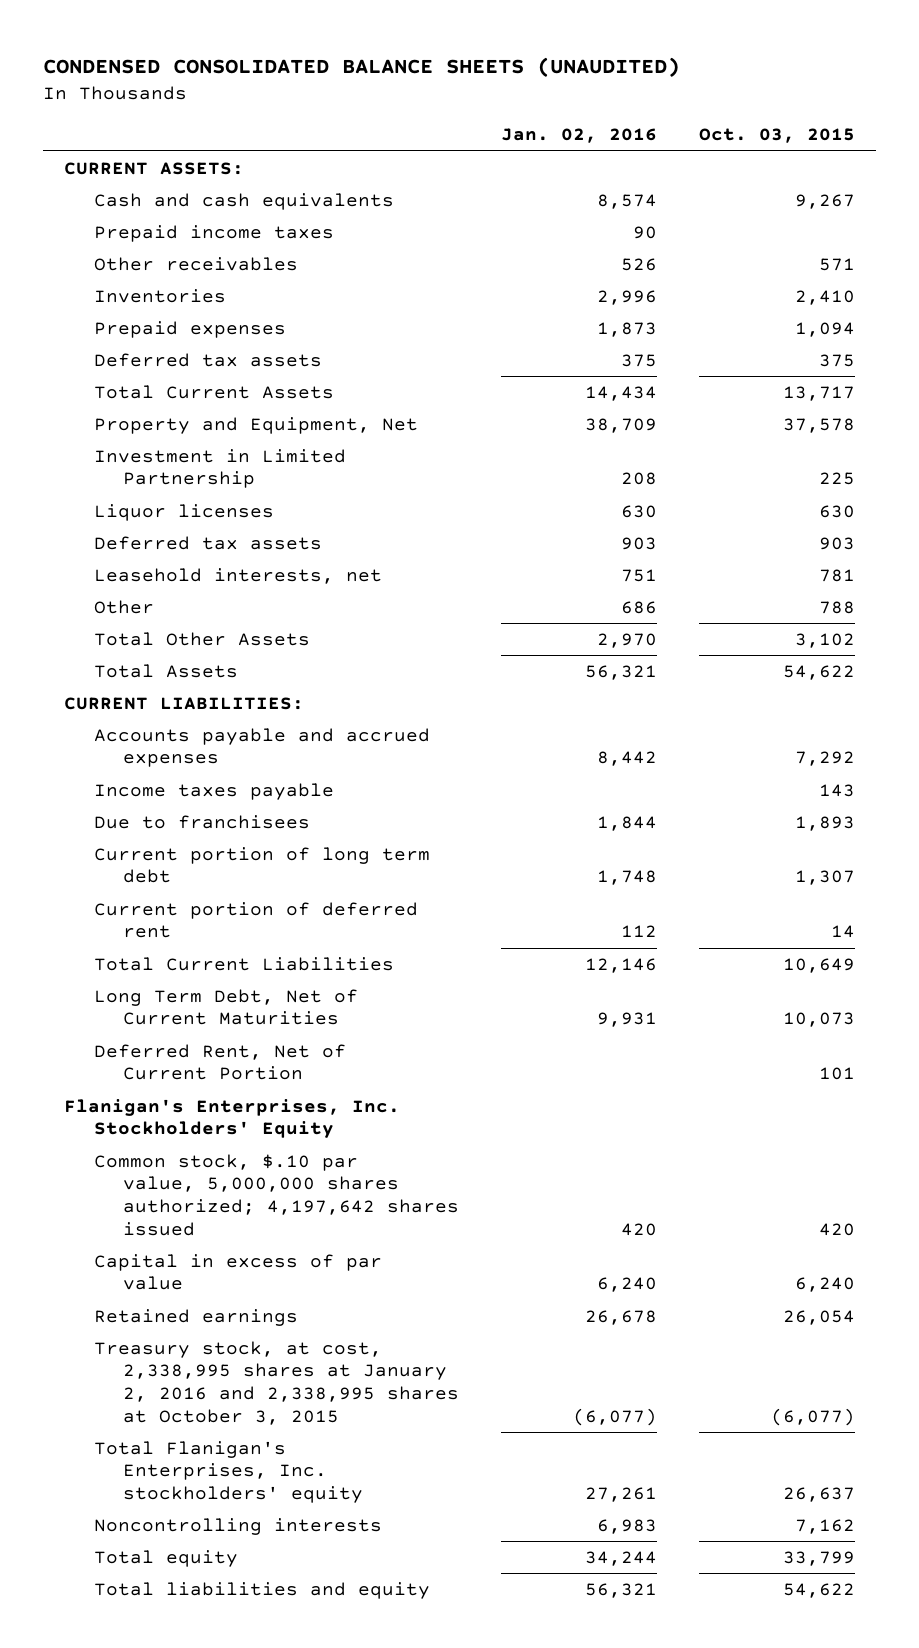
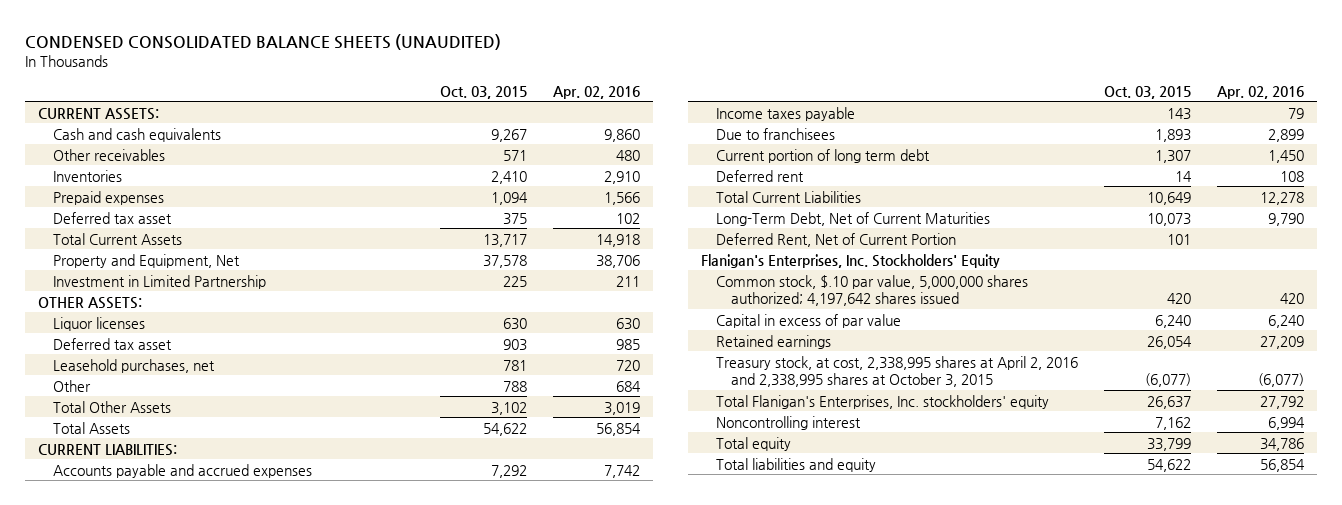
[501,128,658,144] Jan. 02, 2016 -> none
none -> [553,85,641,99] Apr. 02, 2016
[93,224,334,242] Prepaid income taxes -> none
[93,352,322,367] Deferred tax assets -> [52,211,172,224] Deferred tax asset
none -> [37,296,142,309] OTHER ASSETS:
[93,535,322,550] Deferred tax assets -> [52,337,172,350] Deferred tax asset
[93,567,382,584] Leasehold interests, net -> [52,358,215,373] Leasehold purchases, net
[93,901,418,939] Current portion of deferred rent -> [716,169,805,182] Deferred rent
[93,988,358,1026] Long Term Debt, Net of Current Maturities -> [716,211,991,226] Long-Term Debt, Net of Current Maturities
[93,1340,460,1425] Treasury stock, at cost, 2,338,995 shares at January 2, 2016 and 2,338,995 shares at October 3, 2015 -> [716,355,1079,388] Treasury stock, at cost, 2,338,995 shares at April 2, 2016 and 2,338,995 shares at October 3, 2015
[93,1517,382,1535] Noncontrolling interests -> [716,415,862,430] Noncontrolling interest

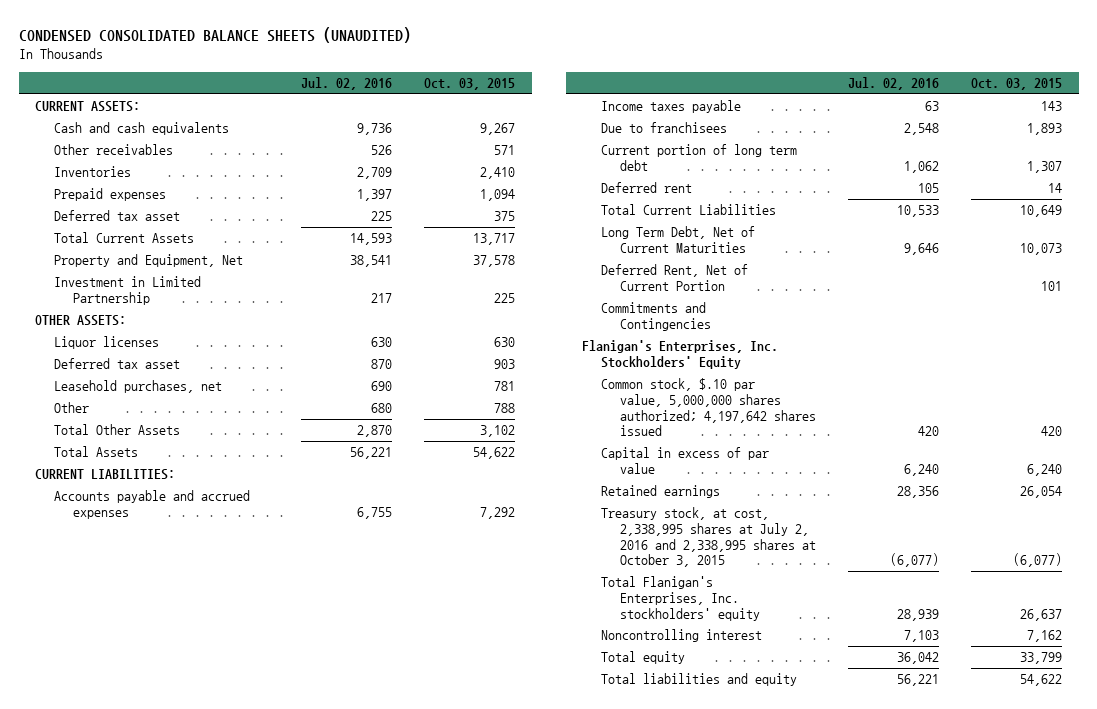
[553,85,641,99] Apr. 02, 2016 -> none
none -> [301,76,393,90] Jul. 02, 2016
[716,211,991,226] Long-Term Debt, Net of Current Maturities -> [600,226,755,253] Long Term Debt, Net of Current Maturities
none -> [600,302,711,331] Commitments and Contingencies
[716,355,1079,388] Treasury stock, at cost, 2,338,995 shares at April 2, 2016 and 2,338,995 shares at October 3, 2015 -> [600,507,816,568] Treasury stock, at cost, 2,338,995 shares at July 2, 2016 and 2,338,995 shares at October 3, 2015

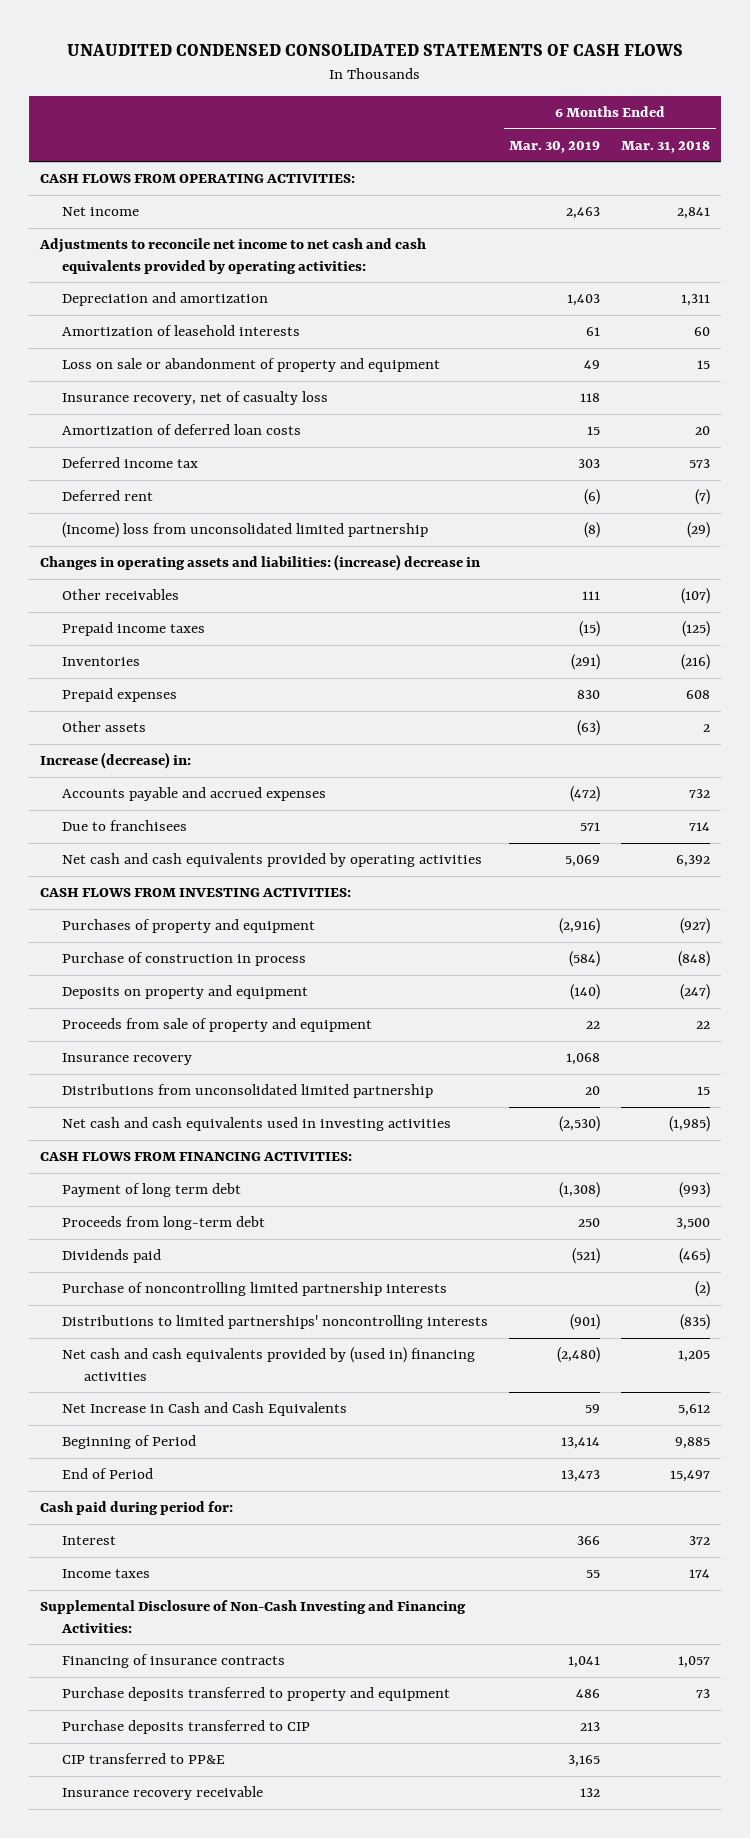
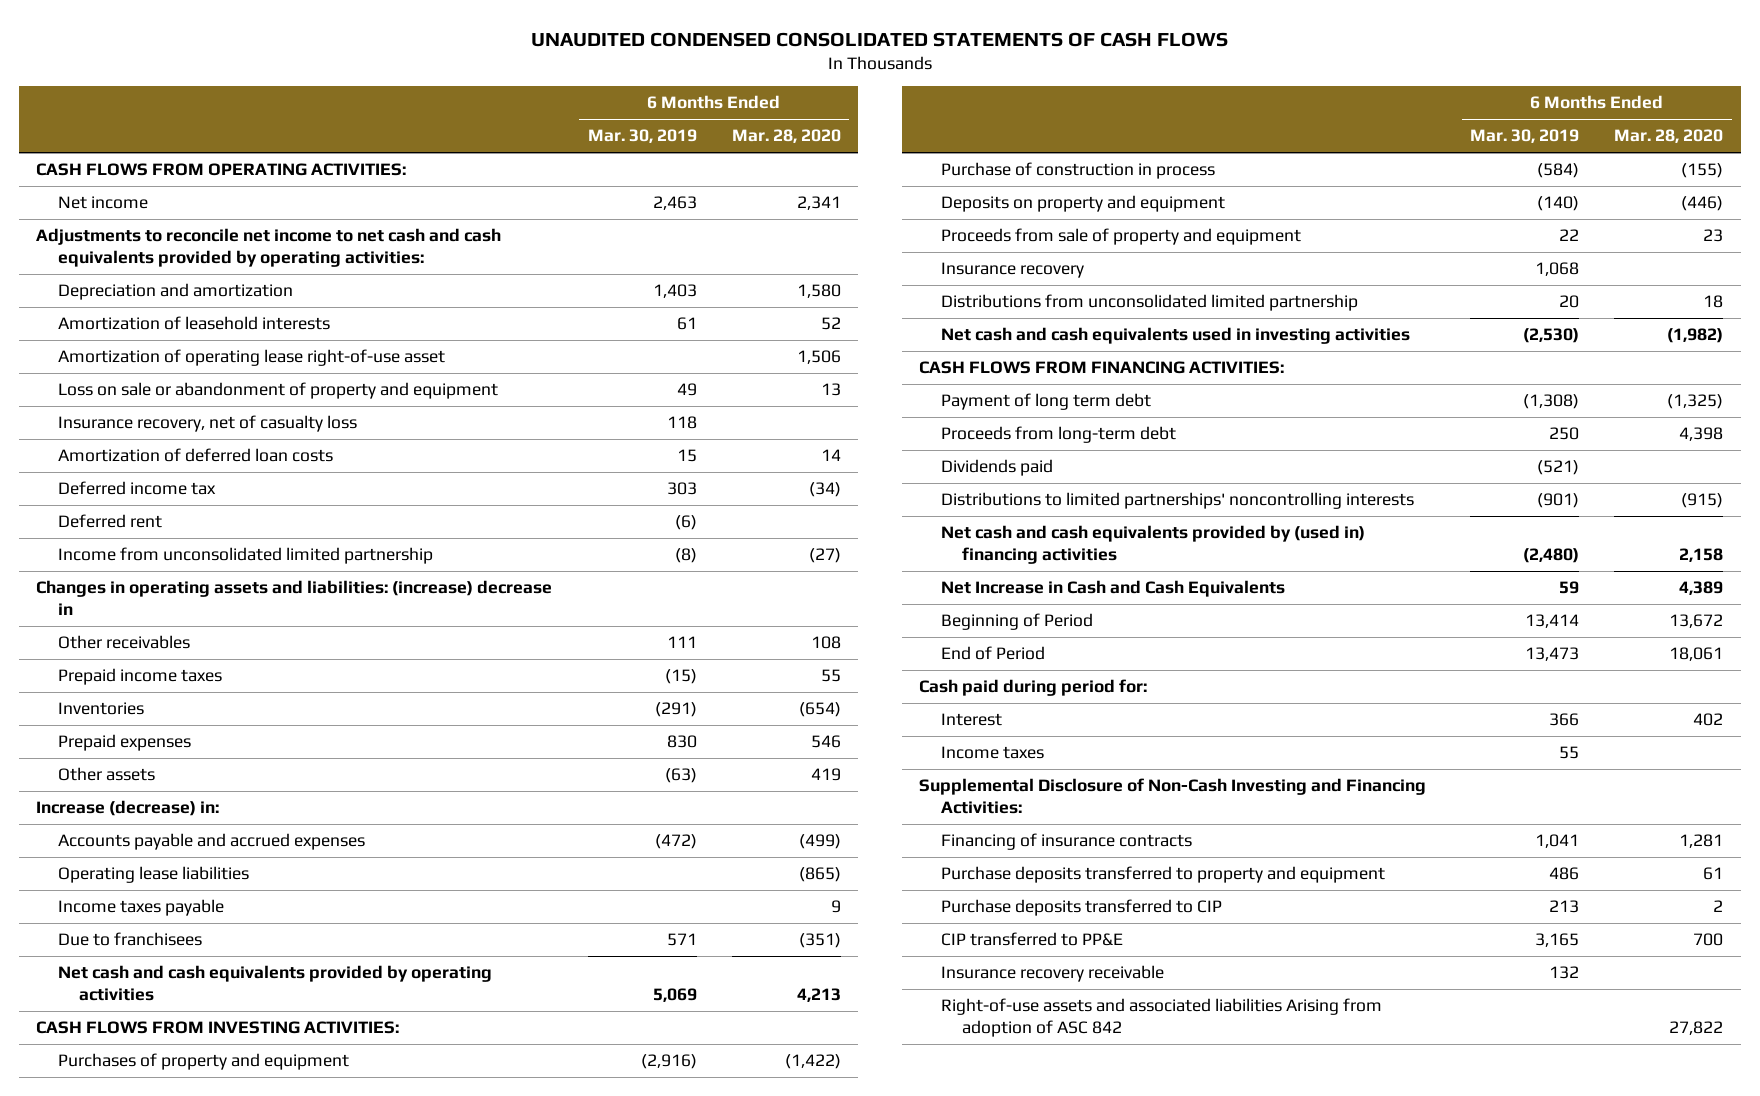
[621,140,711,153] Mar. 31, 2018 -> none
none -> [731,129,841,144] Mar. 28, 2020
none -> [57,349,445,367] Amortization of operating lease right-of-use asset
[61,522,428,539] (Income) loss from unconsolidated limited partnership -> [57,547,433,565] Income from unconsolidated limited partnership
none -> [57,866,249,884] Operating lease liabilities
none -> [57,899,224,917] Income taxes payable
[61,1282,447,1297] Purchase of noncontrolling limited partnership interests -> none
none -> [940,998,1382,1038] Right-of-use assets and associated liabilities Arising from adoption of ASC 842

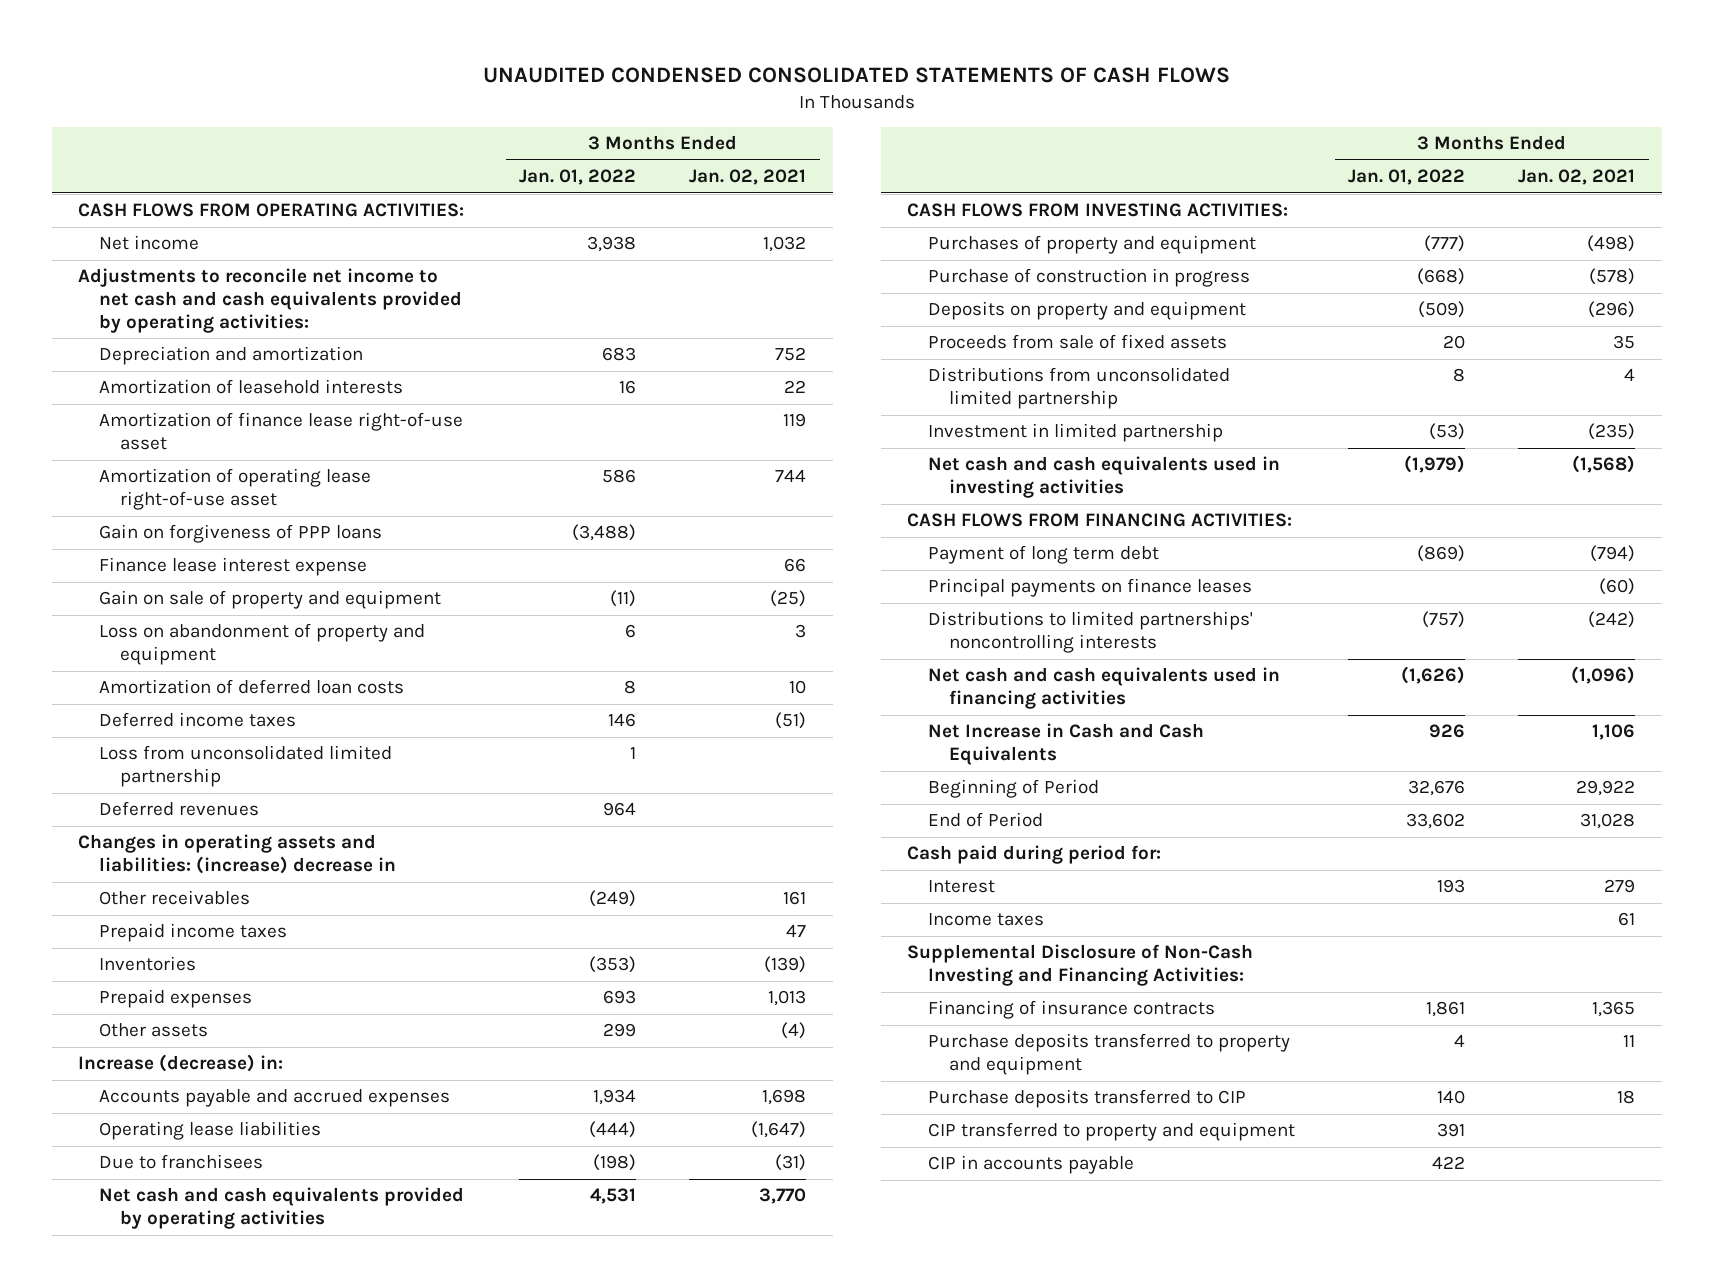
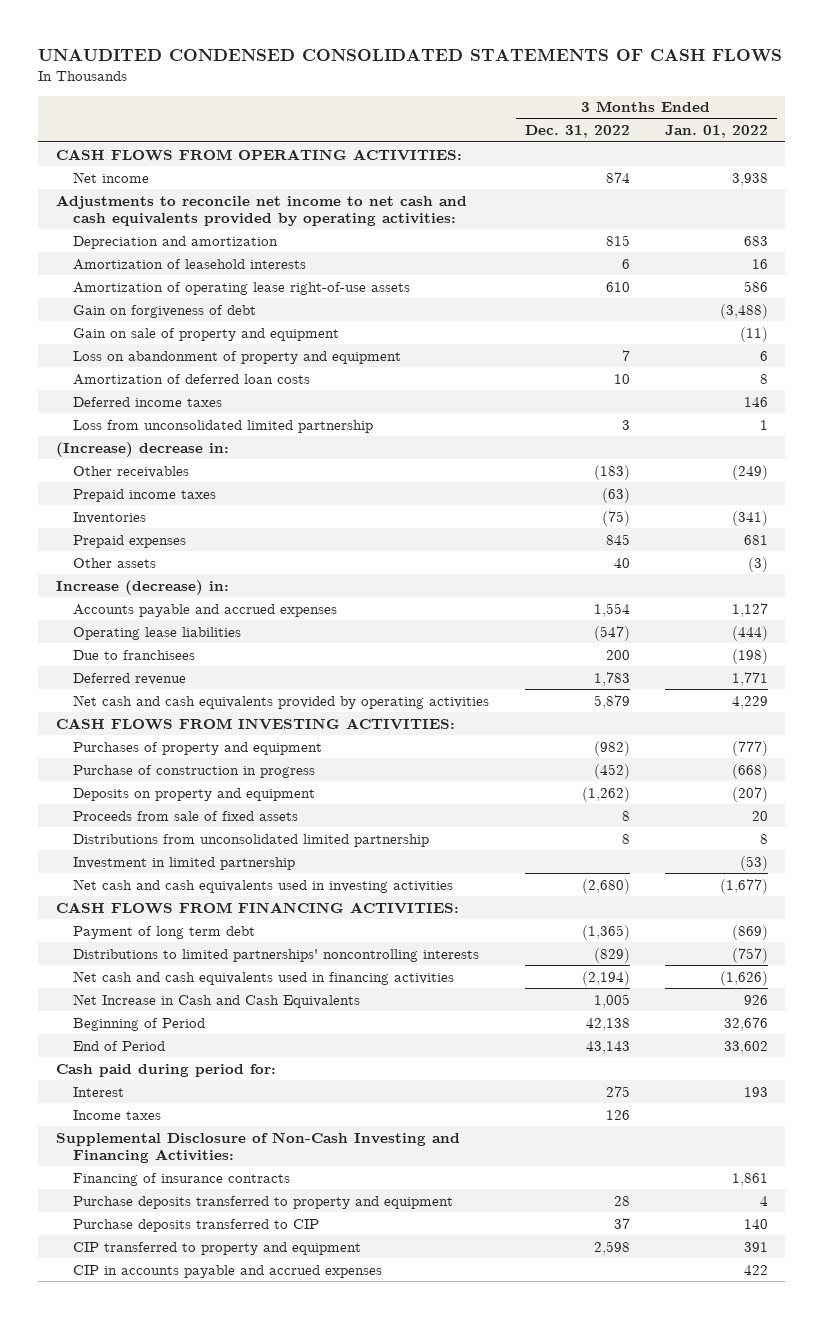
[689,169,807,186] Jan. 02, 2021 -> none
none -> [524,125,630,139] Dec. 31, 2022
[99,412,464,451] Amortization of finance lease right-of-use asset -> none
[99,557,368,577] Finance lease interest expense -> none
[99,468,372,511] Amortization of operating lease right-of-use asset -> [73,281,411,295] Amortization of operating lease right-of-use assets
[99,524,383,544] Gain on forgiveness of PPP loans -> [73,304,257,318] Gain on forgiveness of debt
[99,801,260,817] Deferred revenues -> none
[78,834,397,875] Changes in operating assets and liabilities: (increase) decrease in -> none
none -> [55,441,229,457] (Increase) decrease in:
[589,956,637,974] (353) -> [731,510,768,526] (341)
[603,990,637,1005] 693 -> [743,534,768,545] 681
[603,1023,637,1038] 299 -> [747,556,768,572] (3)
[593,1089,637,1106] 1,934 -> [731,602,768,617] 1,127
none -> [73,672,187,685] Deferred revenue
[590,1188,637,1205] 4,531 -> [731,695,768,709] 4,229
[1418,301,1466,319] (509) -> [731,786,768,802] (207)
[1404,455,1466,474] (1,979) -> [719,878,768,894] (1,677)
[928,578,1253,598] Principal payments on finance leases -> none
[928,1155,1135,1175] CIP in accounts payable -> [73,1264,383,1278] CIP in accounts payable and accrued expenses

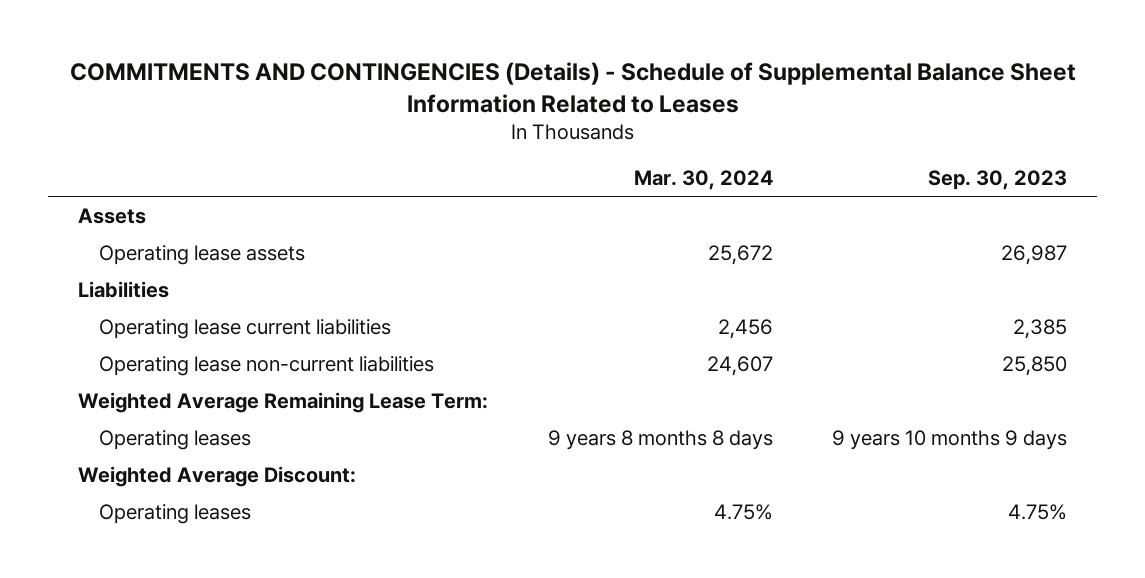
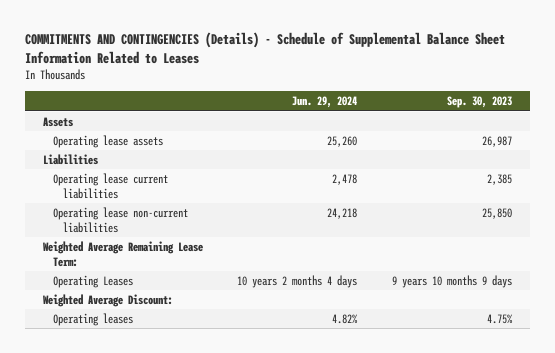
[633,169,773,190] Mar. 30, 2024 -> none
none -> [292,96,358,109] Jun. 29, 2024
[99,429,252,450] Operating leases -> [53,274,134,288] Operating Leases

